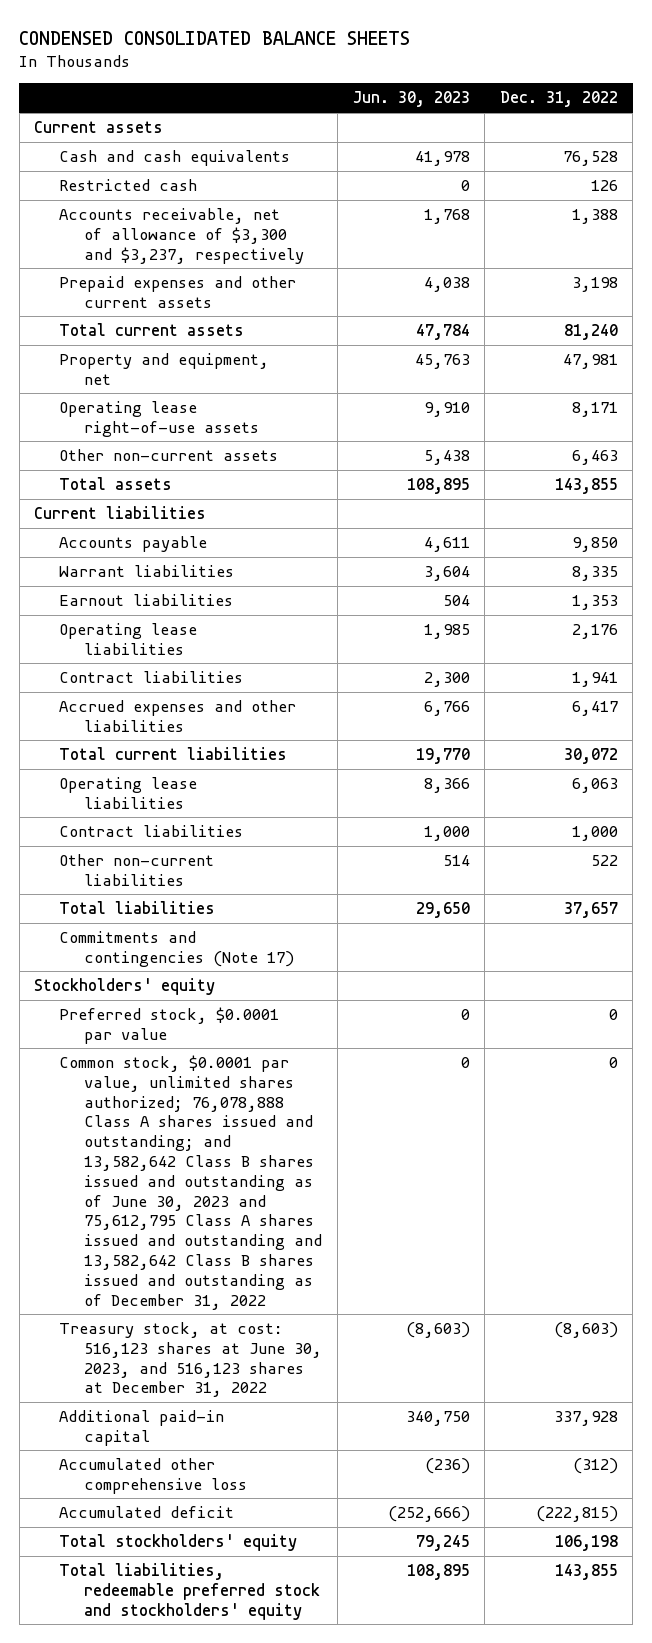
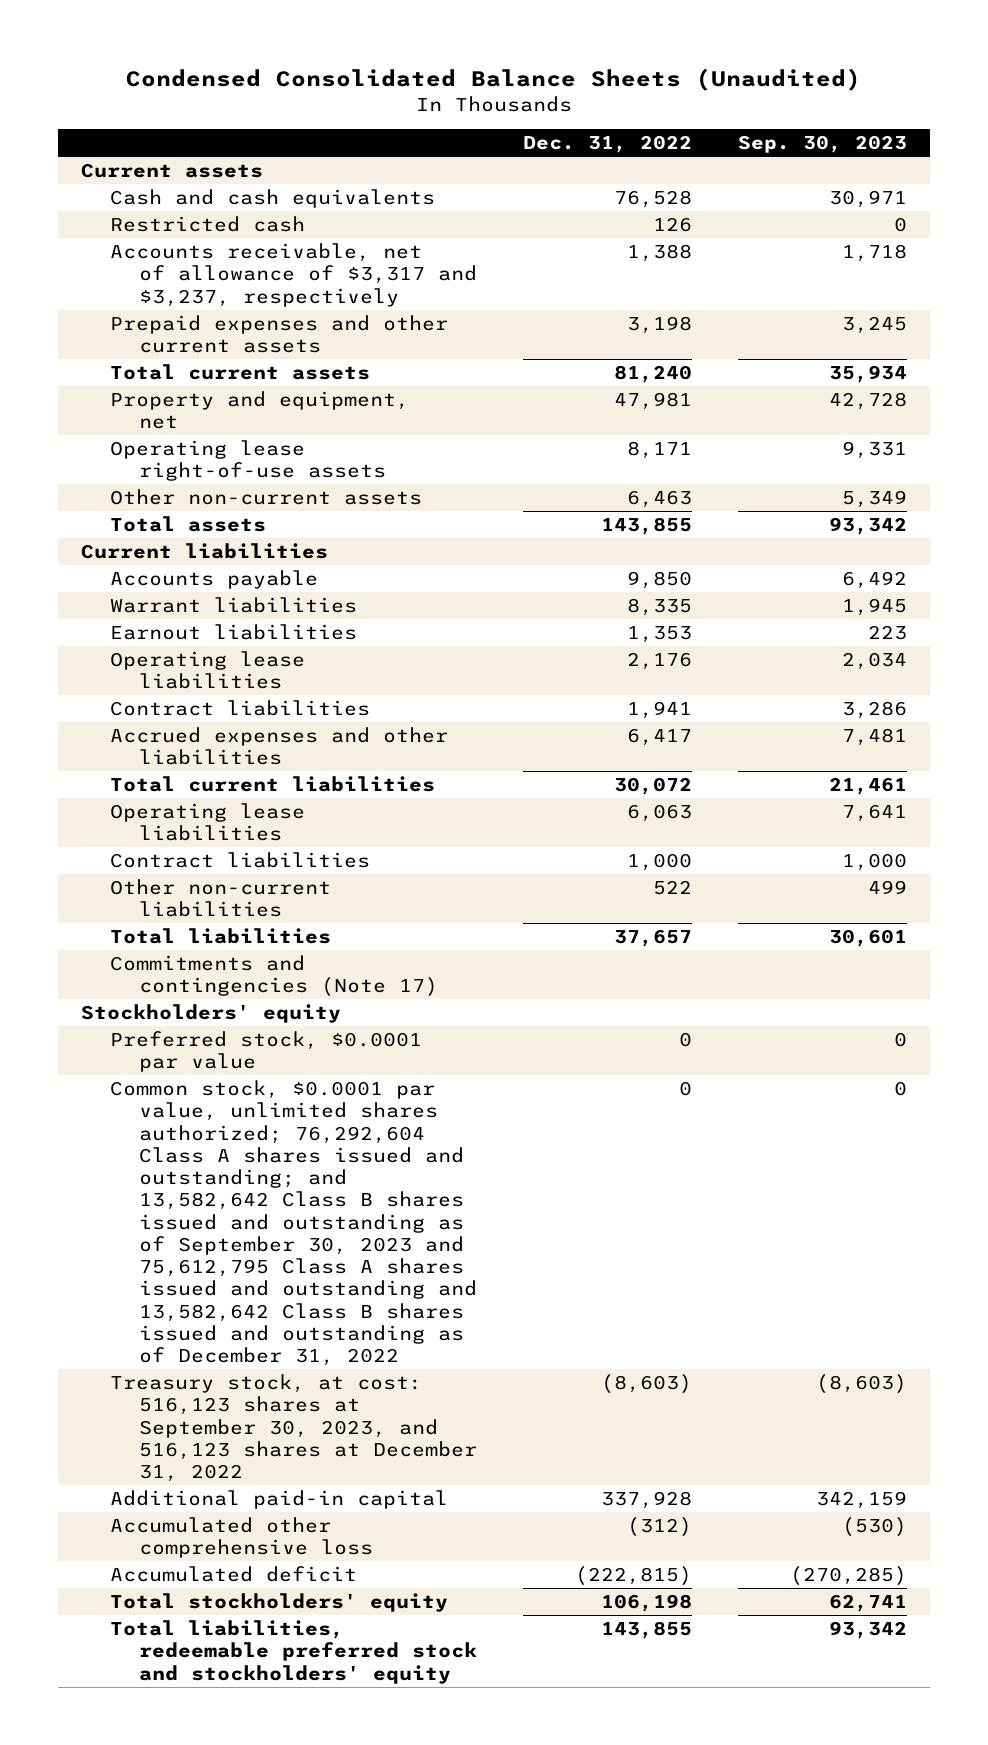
[19,30,411,45] CONDENSED CONSOLIDATED BALANCE SHEETS -> [125,68,861,92] Condensed Consolidated Balance Sheets (Unaudited)
[352,91,470,108] Jun. 30, 2023 -> none
none -> [738,135,908,154] Sep. 30, 2023
[59,208,305,264] Accounts receivable, net of allowance of $3,300 and $3,237, respectively -> [109,243,478,307] Accounts receivable, net of allowance of $3,317 and $3,237, respectively
[59,1055,323,1310] Common stock, $0.0001 par value, unlimited shares authorized; 76,078,888 Class A shares issued and outstanding; and 13,582,642 Class B shares issued and outstanding as of June 30, 2023 and 75,612,795 Class A shares issued and outstanding and 13,582,642 Class B shares issued and outstanding as of December 31, 2022 -> [109,1080,478,1367] Common stock, $0.0001 par value, unlimited shares authorized; 76,292,604 Class A shares issued and outstanding; and 13,582,642 Class B shares issued and outstanding as of September 30, 2023 and 75,612,795 Class A shares issued and outstanding and 13,582,642 Class B shares issued and outstanding as of December 31, 2022
[59,1322,323,1398] Treasury stock, at cost: 516,123 shares at June 30, 2023, and 516,123 shares at December 31, 2022 -> [109,1374,478,1483] Treasury stock, at cost: 516,123 shares at September 30, 2023, and 516,123 shares at December 31, 2022

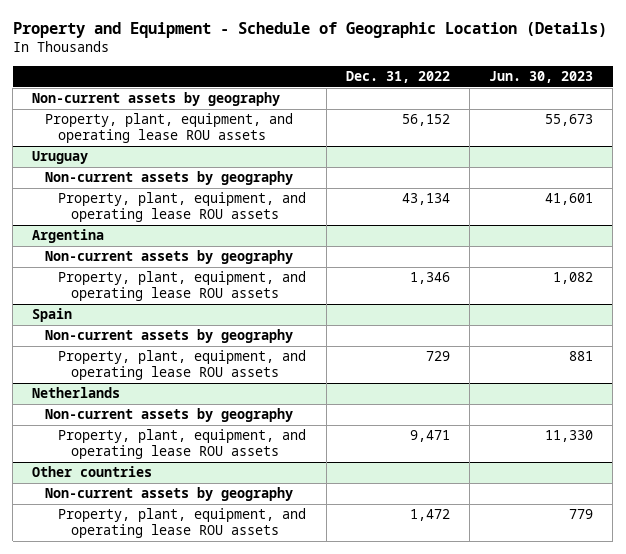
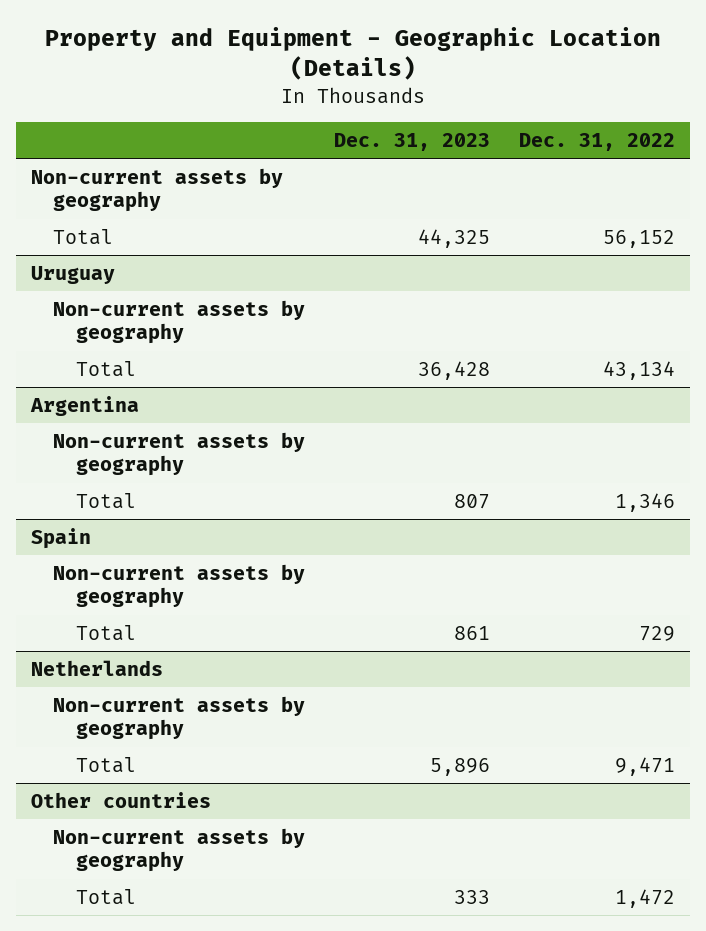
[12,21,607,38] Property and Equipment - Schedule of Geographic Location (Details) -> [45,27,662,81] Property and Equipment - Geographic Location (Details)
[489,71,594,84] Jun. 30, 2023 -> none
none -> [334,132,491,151] Dec. 31, 2023
[45,113,294,144] Property, plant, equipment, and operating lease ROU assets -> [53,228,114,245] Total
[58,192,307,223] Property, plant, equipment, and operating lease ROU assets -> [76,360,137,377] Total
[58,271,307,302] Property, plant, equipment, and operating lease ROU assets -> [76,492,137,509] Total
[58,350,307,381] Property, plant, equipment, and operating lease ROU assets -> [76,624,137,641] Total
[58,429,307,460] Property, plant, equipment, and operating lease ROU assets -> [76,756,137,773] Total
[58,508,307,539] Property, plant, equipment, and operating lease ROU assets -> [76,888,137,905] Total

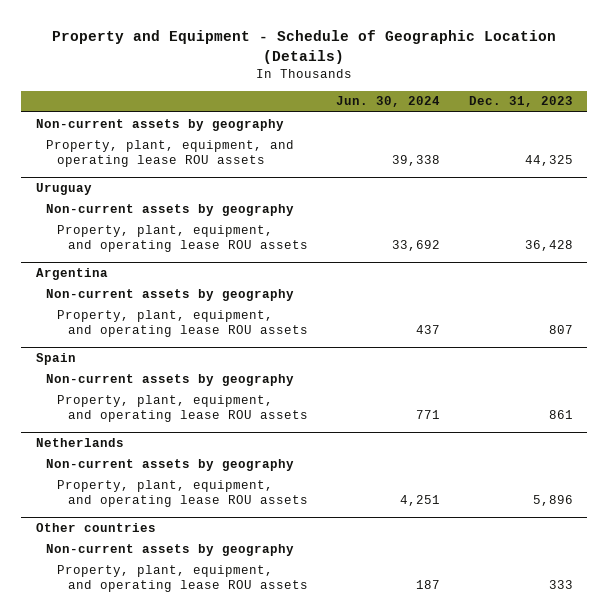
[45,27,662,81] Property and Equipment - Geographic Location (Details) -> [52,30,557,64] Property and Equipment - Schedule of Geographic Location (Details)
[519,132,676,151] Dec. 31, 2022 -> none
none -> [336,96,441,108] Jun. 30, 2024
[53,228,114,245] Total -> [46,139,295,168] Property, plant, equipment, and operating lease ROU assets
[76,360,137,377] Total -> [57,224,309,253] Property, plant, equipment, and operating lease ROU assets
[76,492,137,509] Total -> [57,309,309,338] Property, plant, equipment, and operating lease ROU assets
[76,624,137,641] Total -> [57,394,309,423] Property, plant, equipment, and operating lease ROU assets
[76,756,137,773] Total -> [57,479,309,508] Property, plant, equipment, and operating lease ROU assets
[76,888,137,905] Total -> [57,564,309,593] Property, plant, equipment, and operating lease ROU assets

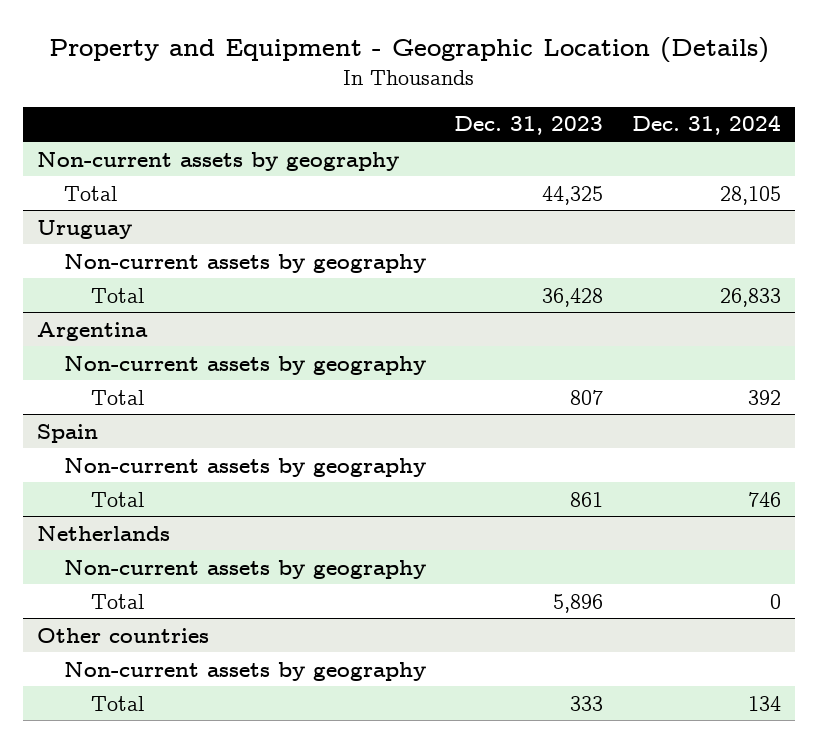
[52,30,557,64] Property and Equipment - Schedule of Geographic Location (Details) -> [48,37,769,64] Property and Equipment - Geographic Location (Details)
[336,96,441,108] Jun. 30, 2024 -> none
none -> [631,115,781,136] Dec. 31, 2024
[46,139,295,168] Property, plant, equipment, and operating lease ROU assets -> [63,185,117,201] Total
[57,224,309,253] Property, plant, equipment, and operating lease ROU assets -> [90,287,144,303] Total
[57,309,309,338] Property, plant, equipment, and operating lease ROU assets -> [90,389,144,405] Total
[57,394,309,423] Property, plant, equipment, and operating lease ROU assets -> [90,491,144,507] Total
[57,479,309,508] Property, plant, equipment, and operating lease ROU assets -> [90,593,144,609] Total
[57,564,309,593] Property, plant, equipment, and operating lease ROU assets -> [90,695,144,711] Total

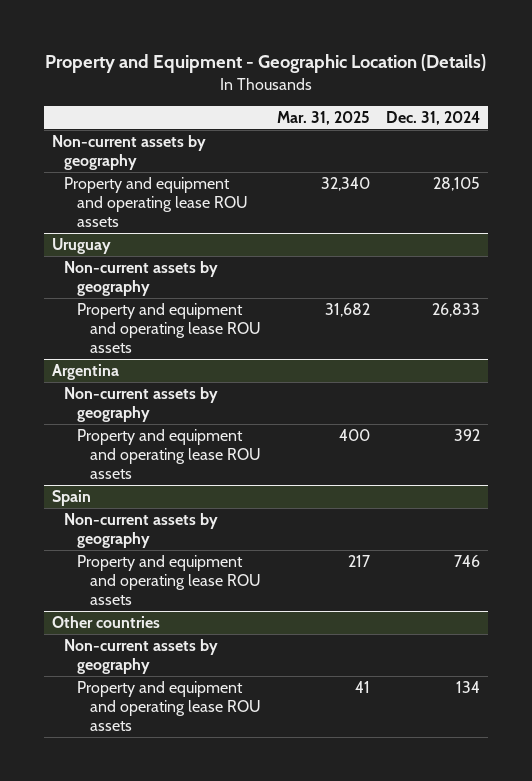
[454,116,604,136] Dec. 31, 2023 -> none
none -> [276,110,370,125] Mar. 31, 2025
[63,185,117,201] Total -> [64,177,249,227] Property and equipment and operating lease ROU assets
[90,287,144,303] Total -> [77,303,261,353] Property and equipment and operating lease ROU assets
[90,389,144,405] Total -> [77,429,261,479] Property and equipment and operating lease ROU assets
[37,525,171,541] Netherlands -> none
[63,559,426,579] Non-current assets by geography -> none
[90,593,144,609] Total -> none
[90,491,144,507] Total -> [77,555,261,605] Property and equipment and operating lease ROU assets
[90,695,144,711] Total -> [77,681,261,731] Property and equipment and operating lease ROU assets

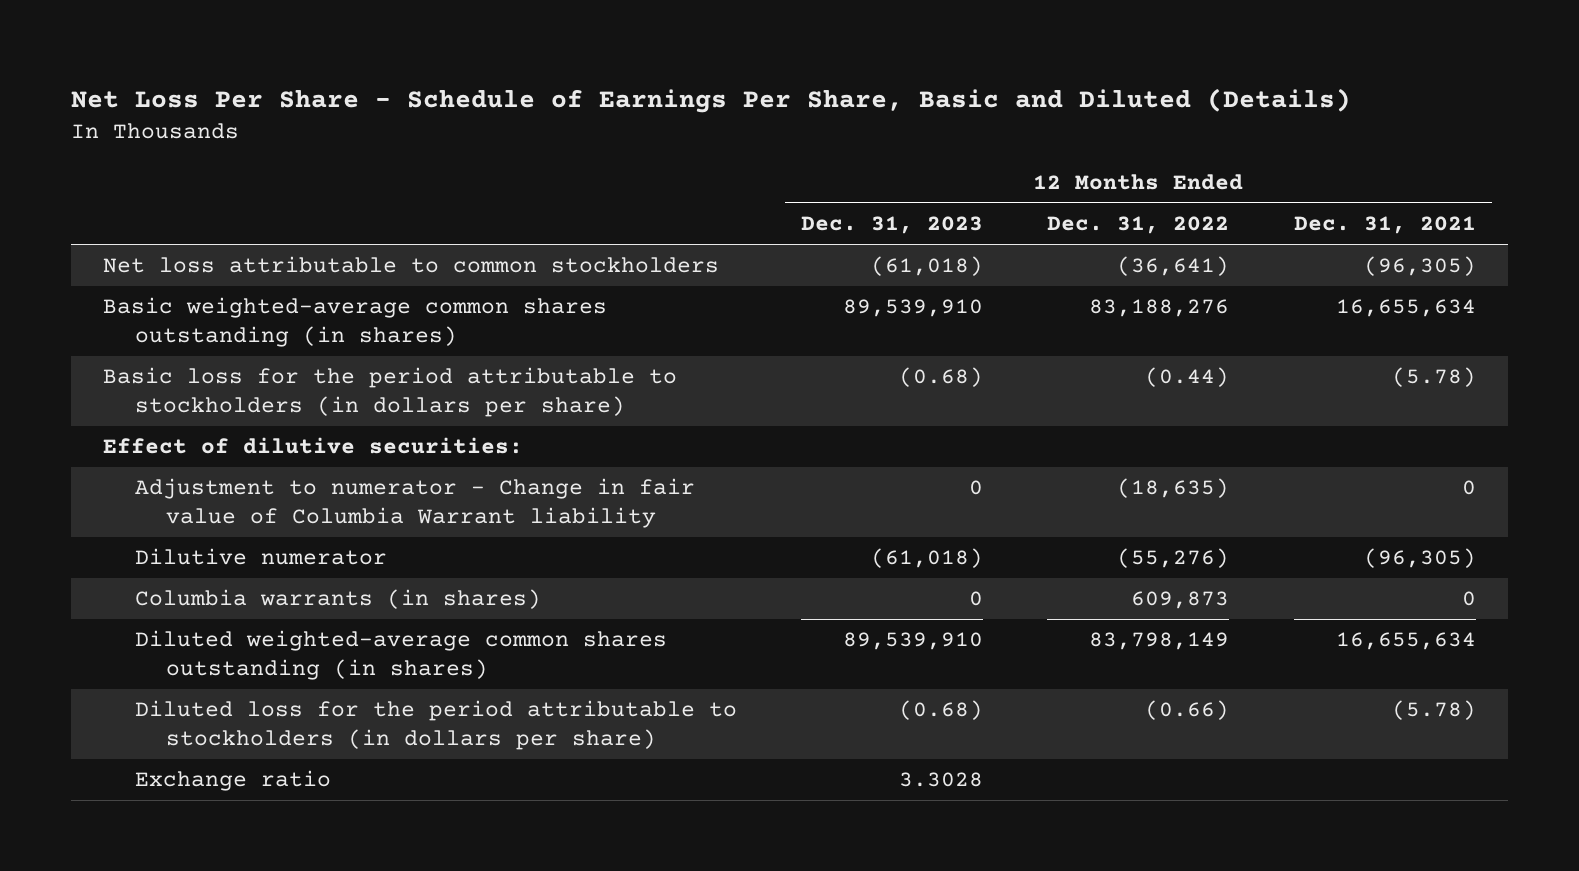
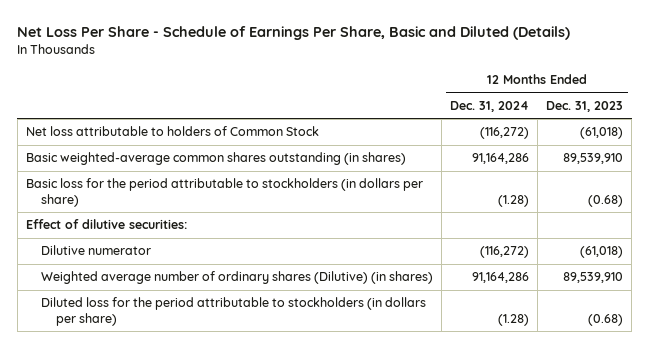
[1047,216,1230,235] Dec. 31, 2022 -> none
[1293,216,1476,235] Dec. 31, 2021 -> none
none -> [450,100,530,112] Dec. 31, 2024
[103,256,720,274] Net loss attributable to common stockholders -> [25,126,319,137] Net loss attributable to holders of Common Stock
[134,478,695,529] Adjustment to numerator - Change in fair value of Columbia Warrant liability -> none
[134,589,541,610] Columbia warrants (in shares) -> none
[134,630,667,681] Diluted weighted-average common shares outstanding (in shares) -> [40,271,433,285] Weighted average number of ordinary shares (Dilutive) (in shares)
[134,770,331,792] Exchange ratio -> none

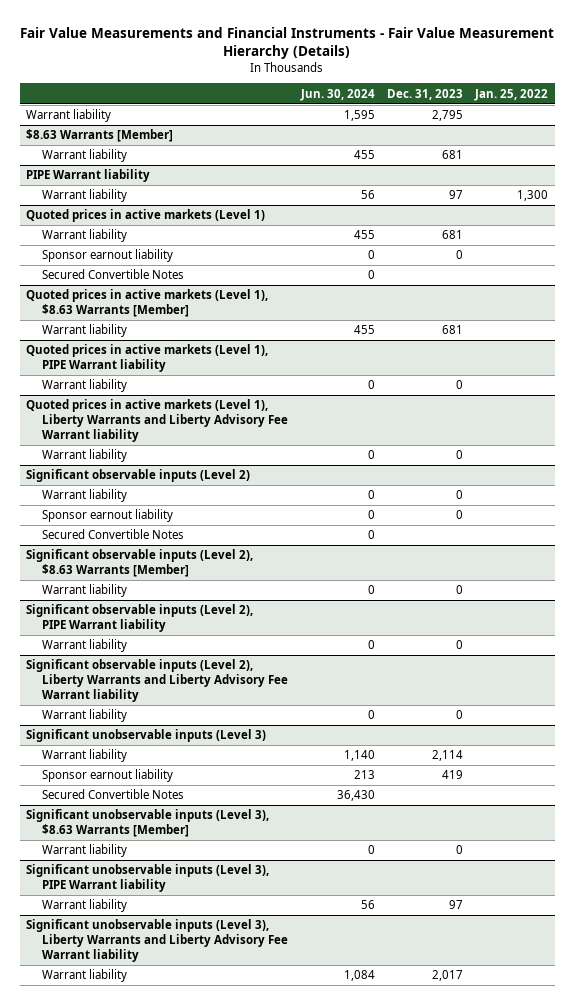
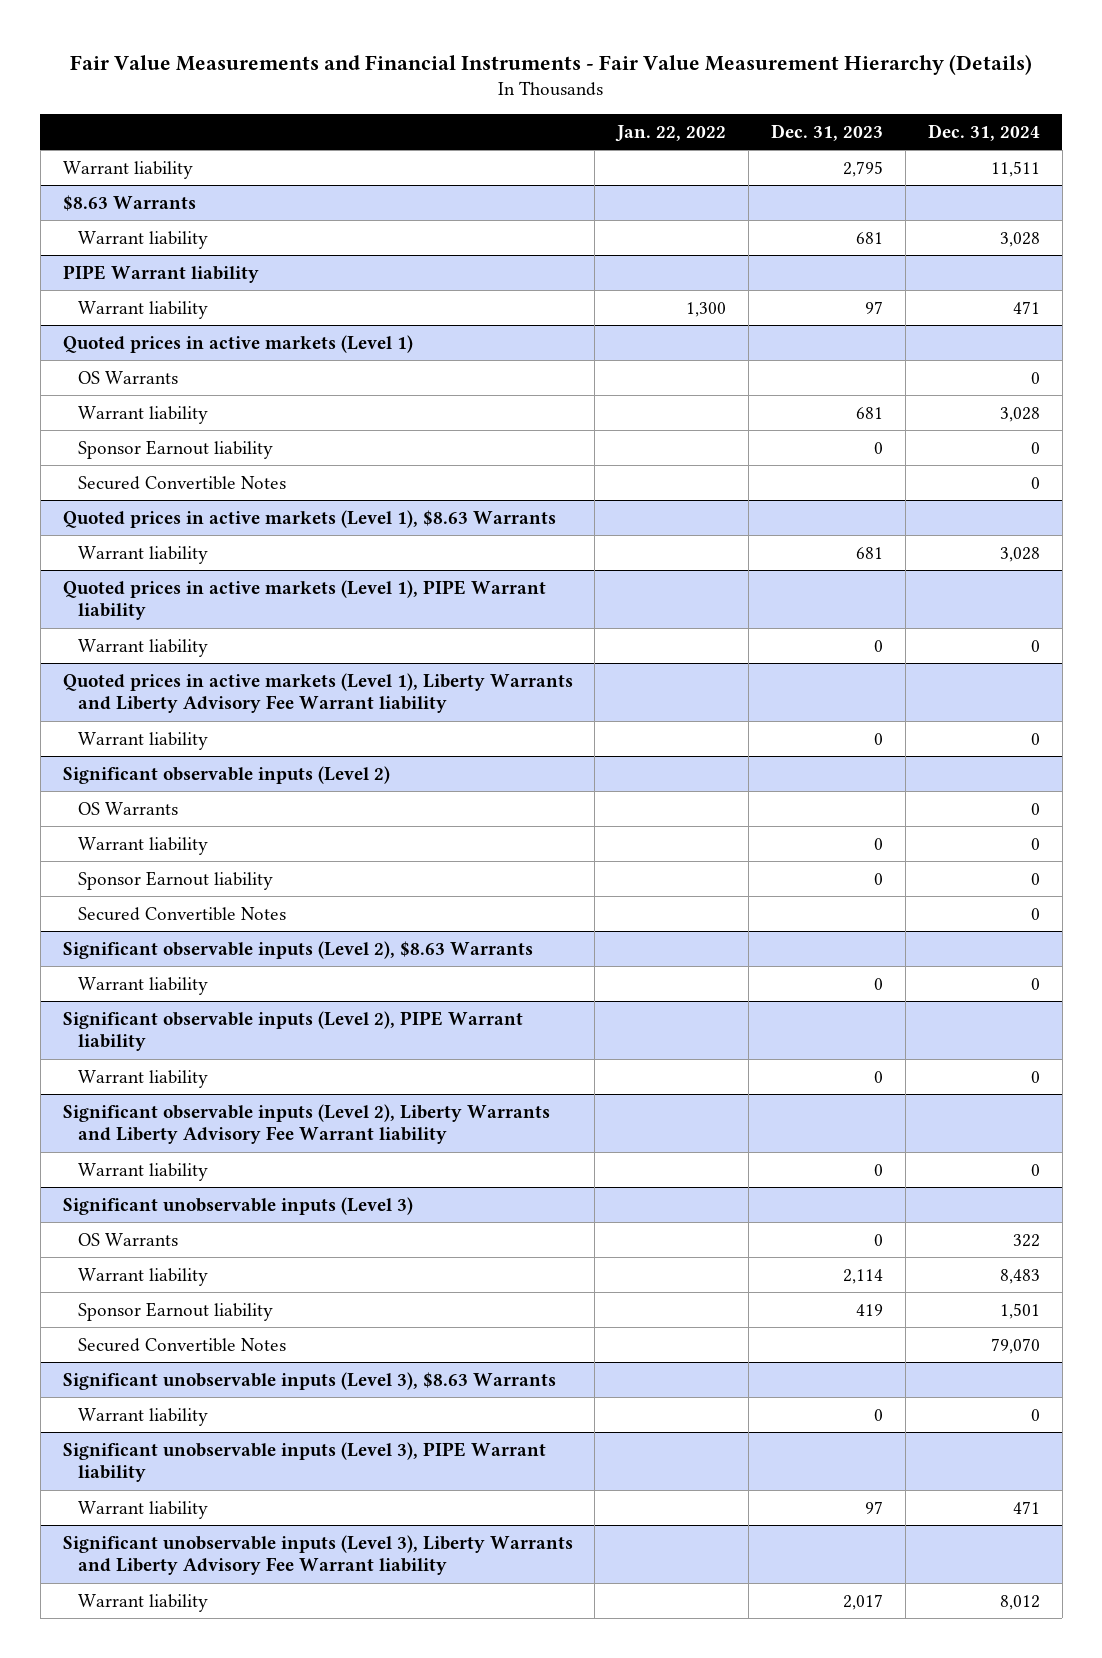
[299,88,375,101] Jun. 30, 2024 -> none
[474,88,549,101] Jan. 25, 2022 -> none
none -> [615,124,727,142] Jan. 22, 2022
none -> [927,123,1040,141] Dec. 31, 2024
[25,129,173,143] $8.63 Warrants [Member] -> [62,194,196,211] $8.63 Warrants
none -> [77,370,178,384] OS Warrants
[42,249,174,263] Sponsor earnout liability -> [77,439,273,459] Sponsor Earnout liability
[25,289,268,317] Quoted prices in active markets (Level 1), $8.63 Warrants [Member] -> [62,509,556,528] Quoted prices in active markets (Level 1), $8.63 Warrants
none -> [77,801,178,815] OS Warrants
[42,509,174,523] Sponsor earnout liability -> [77,870,273,890] Sponsor Earnout liability
[25,549,253,577] Significant observable inputs (Level 2), $8.63 Warrants [Member] -> [62,940,533,959] Significant observable inputs (Level 2), $8.63 Warrants
none -> [77,1232,178,1246] OS Warrants
[42,769,174,783] Sponsor earnout liability -> [77,1301,273,1321] Sponsor Earnout liability
[25,809,269,837] Significant unobservable inputs (Level 3), $8.63 Warrants [Member] -> [62,1371,556,1390] Significant unobservable inputs (Level 3), $8.63 Warrants

